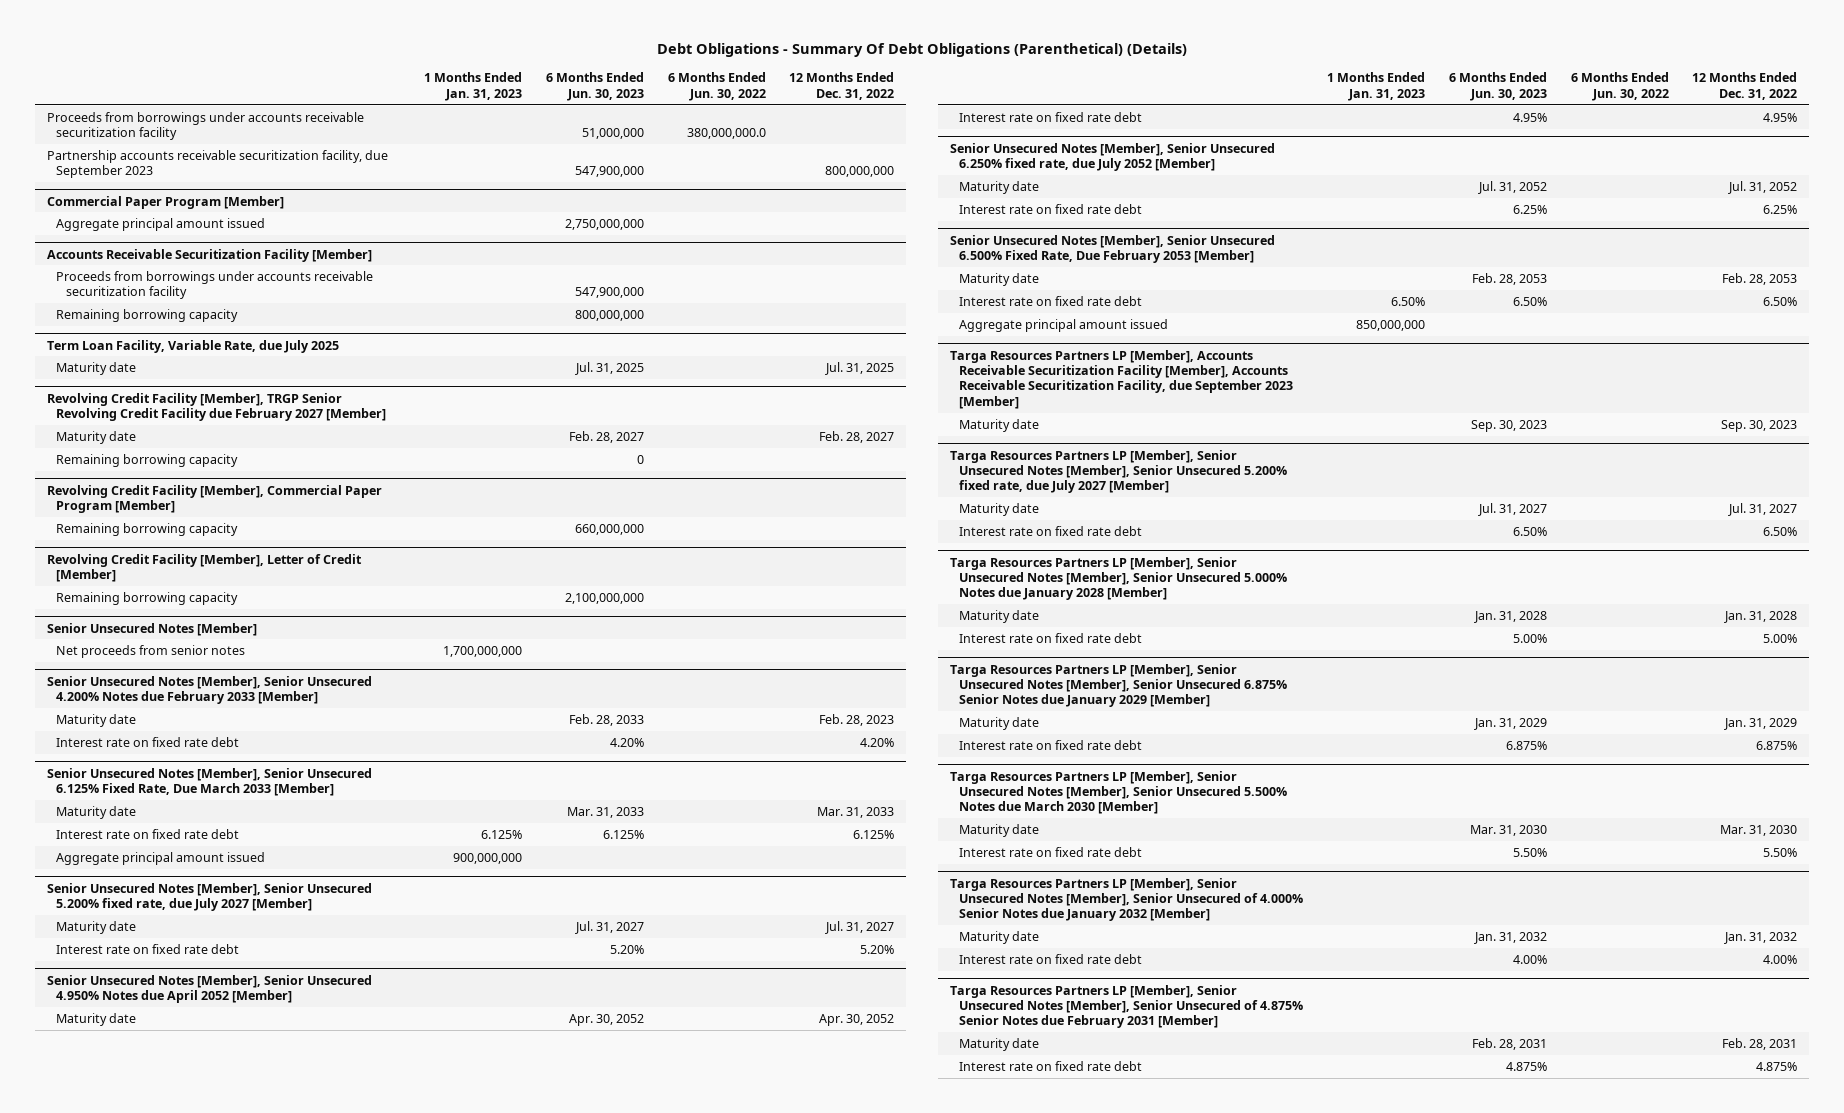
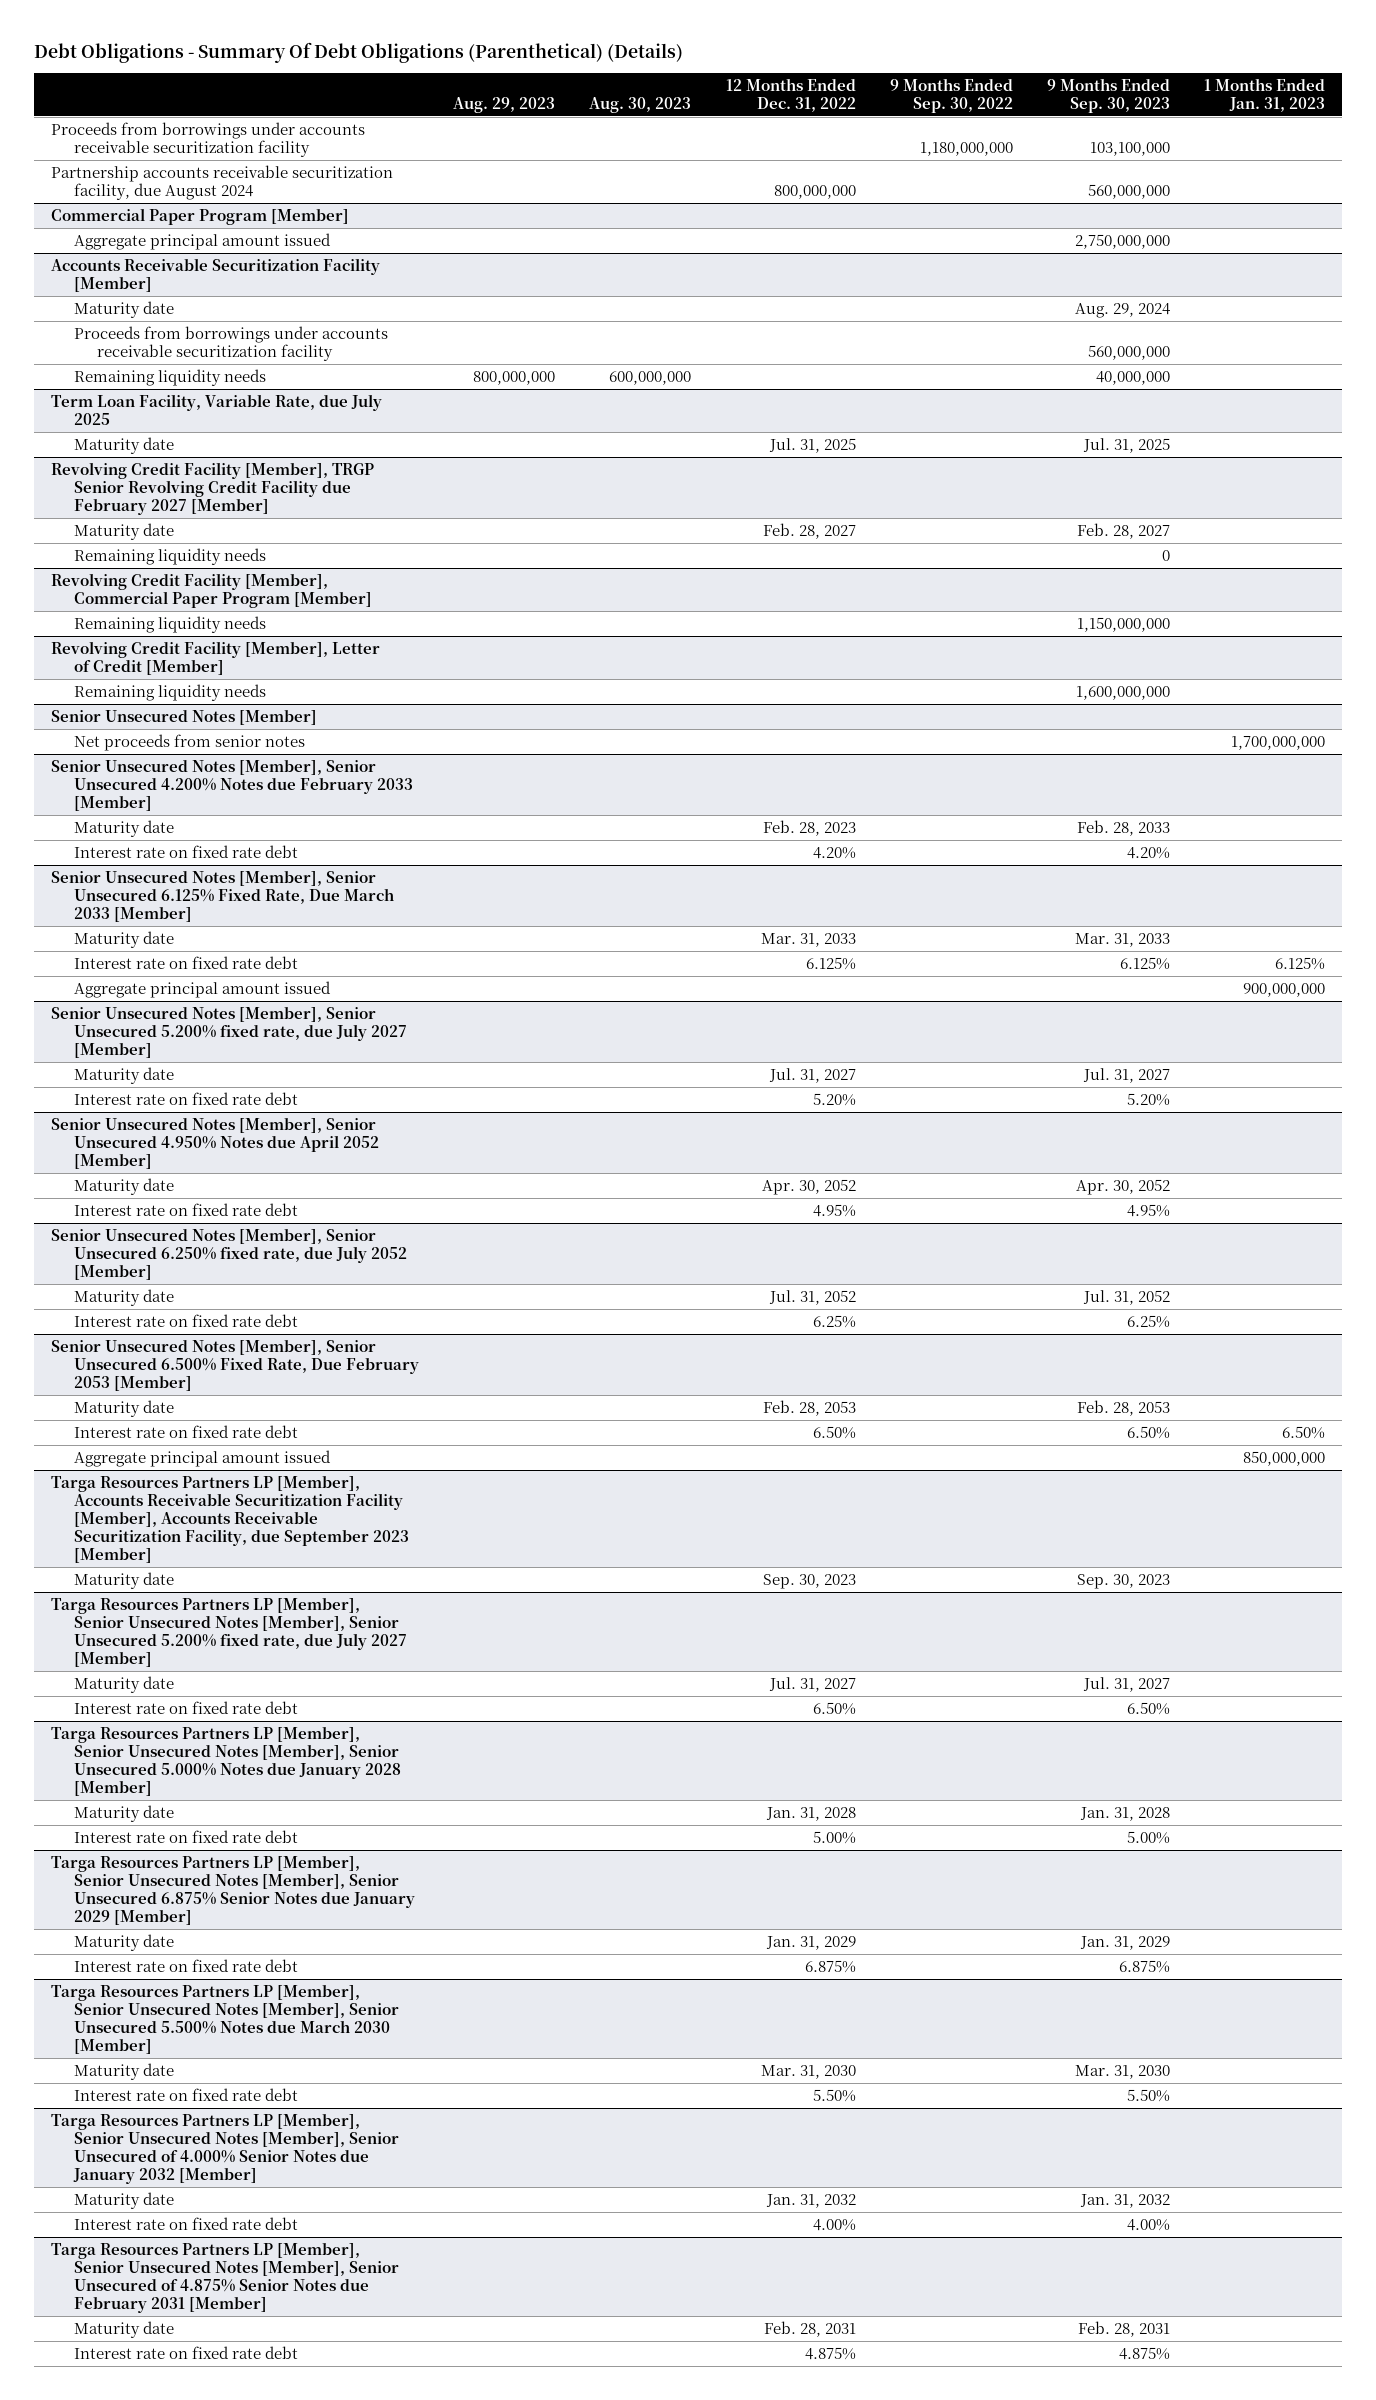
[545,72,644,101] 6 Months Ended Jun. 30, 2023 -> none
[667,72,766,101] 6 Months Ended Jun. 30, 2022 -> none
none -> [453,96,556,113] Aug. 29, 2023
none -> [589,96,692,113] Aug. 30, 2023
none -> [889,77,1013,113] 9 Months Ended Sep. 30, 2022
none -> [1047,77,1171,113] 9 Months Ended Sep. 30, 2023
[46,149,388,179] Partnership accounts receivable securitization facility, due September 2023 -> [51,165,394,201] Partnership accounts receivable securitization facility, due August 2024
none -> [73,301,174,319] Maturity date
[56,308,239,322] Remaining borrowing capacity -> [73,369,266,387] Remaining liquidity needs
[56,453,239,467] Remaining borrowing capacity -> [73,548,266,566] Remaining liquidity needs
[56,522,239,536] Remaining borrowing capacity -> [73,616,266,634] Remaining liquidity needs
[56,591,239,605] Remaining borrowing capacity -> [73,684,266,702] Remaining liquidity needs

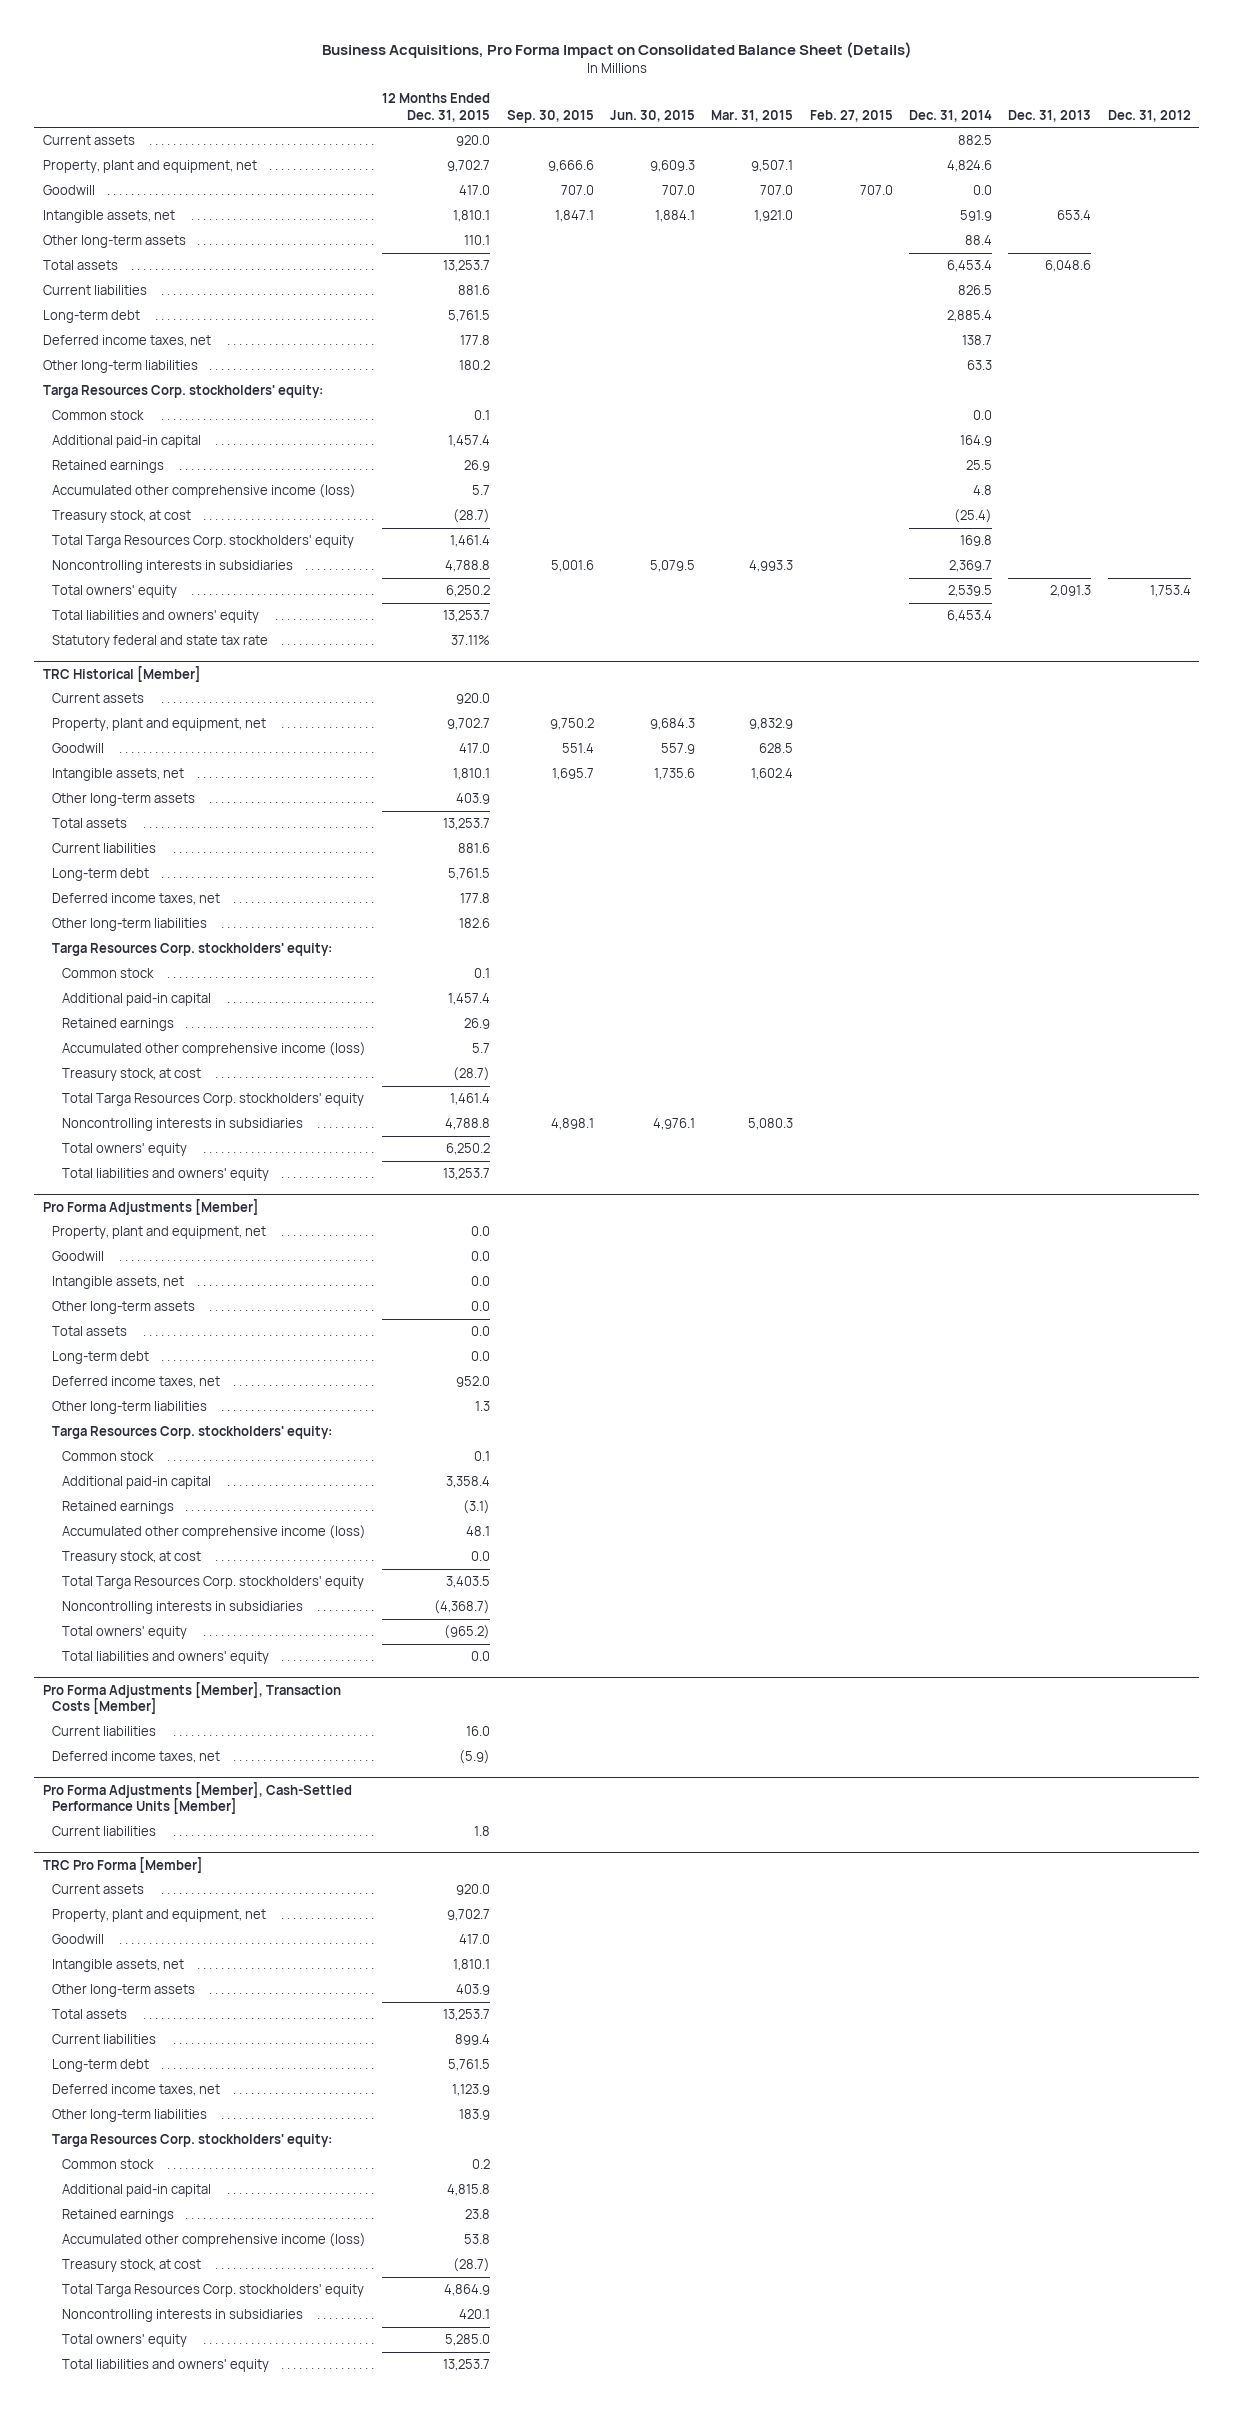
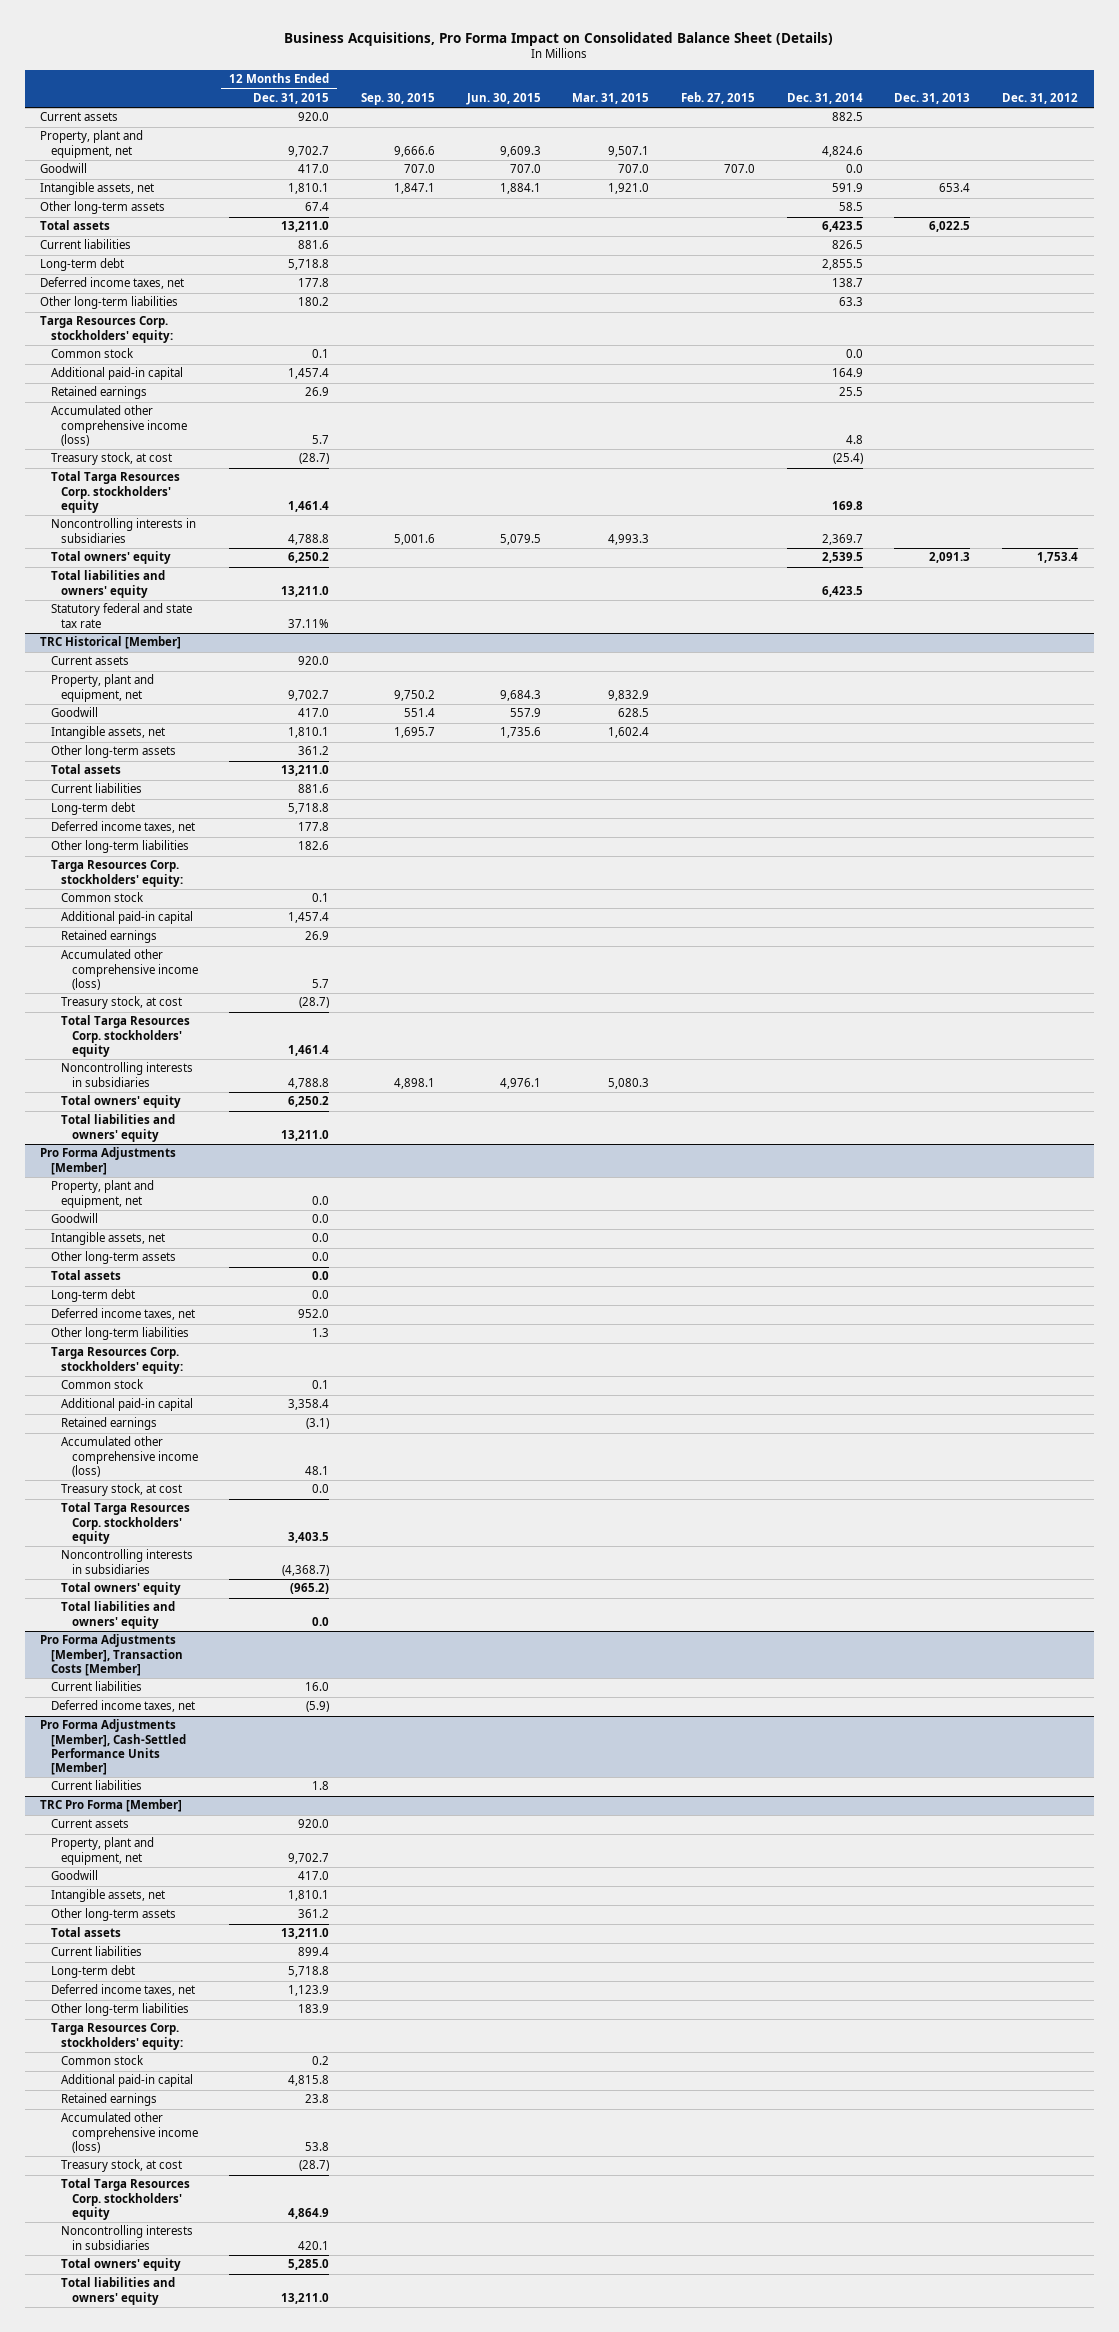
[464,235,491,246] 110.1 -> [305,202,330,212] 67.4
[965,235,993,246] 88.4 -> [838,202,863,212] 58.5
[443,260,491,273] 13,253.7 -> [281,221,330,233] 13,211.0
[947,260,993,273] 6,453.4 -> [821,221,863,233] 6,423.5
[1045,260,1092,273] 6,048.6 -> [929,221,971,233] 6,022.5
[448,310,491,323] 5,761.5 -> [288,259,330,271] 5,718.8
[947,310,993,323] 2,885.4 -> [821,259,863,271] 2,855.5
[443,610,491,623] 13,253.7 -> [281,585,330,597] 13,211.0
[947,610,993,623] 6,453.4 -> [821,585,863,597] 6,423.5
[456,793,491,805] 403.9 -> [298,746,330,756] 361.2
[443,818,491,831] 13,253.7 -> [281,765,330,777] 13,211.0
[448,868,491,881] 5,761.5 -> [288,803,330,815] 5,718.8
[443,1168,491,1181] 13,253.7 -> [281,1129,330,1141] 13,211.0
[456,1984,491,1996] 403.9 -> [298,1909,330,1919] 361.2
[443,2009,491,2022] 13,253.7 -> [281,1928,330,1940] 13,211.0
[448,2059,491,2072] 5,761.5 -> [288,1966,330,1978] 5,718.8
[443,2359,491,2372] 13,253.7 -> [281,2292,330,2304] 13,211.0

